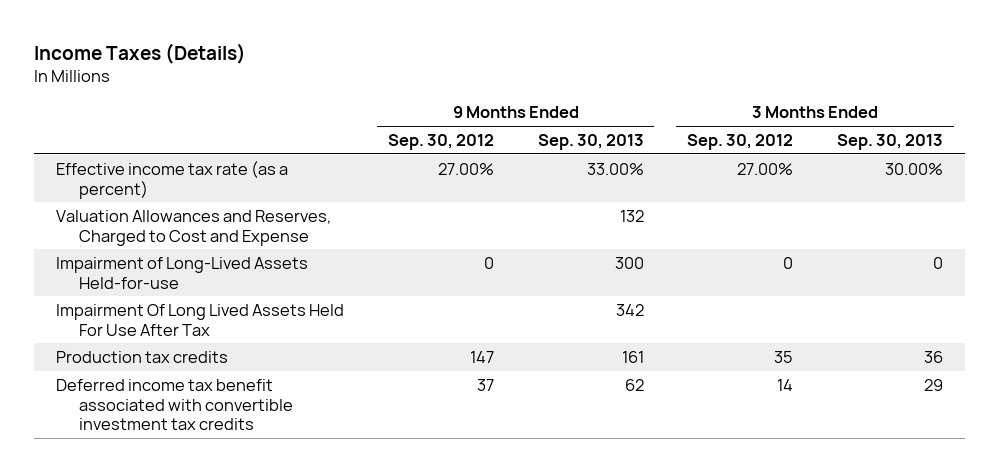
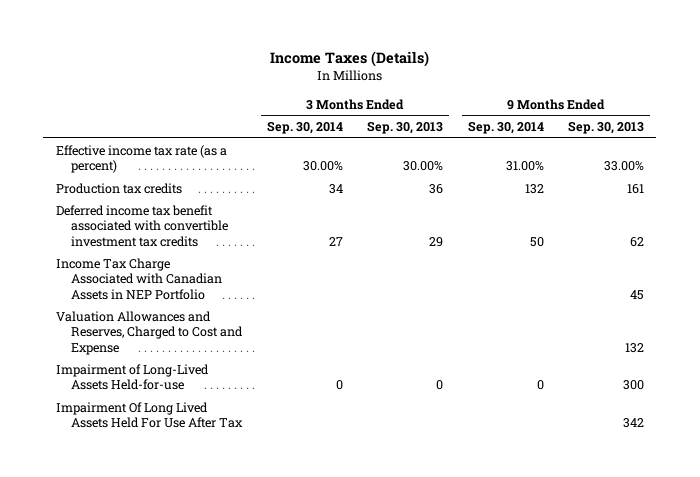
[387,133,494,150] Sep. 30, 2012 -> none
[687,133,794,150] Sep. 30, 2012 -> none
none -> [266,121,343,135] Sep. 30, 2014
none -> [467,121,544,135] Sep. 30, 2014
[56,350,229,363] Production tax credits -> [55,182,182,194] Production tax credits
[56,378,294,431] Deferred income tax benefit associated with convertible investment tax credits -> [55,204,229,247] Deferred income tax benefit associated with convertible investment tax credits
none -> [55,257,223,300] Income Tax Charge Associated with Canadian Assets in NEP Portfolio

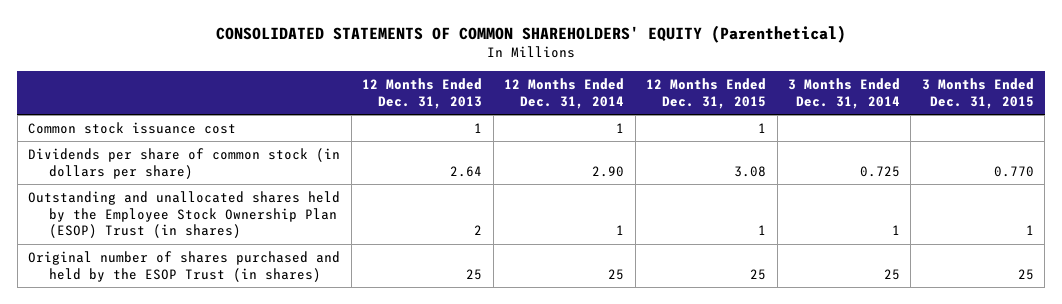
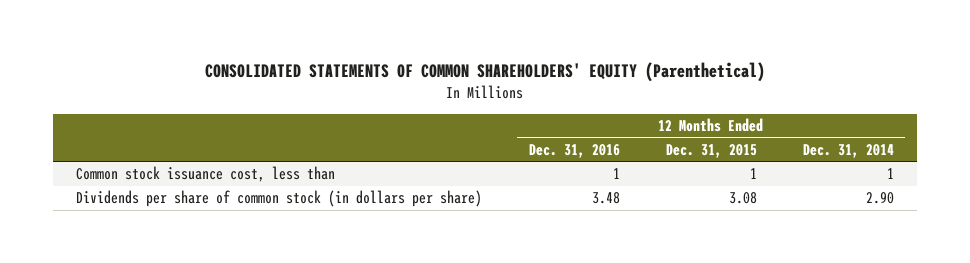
[362,78,483,109] 12 Months Ended Dec. 31, 2013 -> none
[788,78,901,109] 3 Months Ended Dec. 31, 2014 -> none
[921,78,1034,109] 3 Months Ended Dec. 31, 2015 -> none
none -> [528,143,620,158] Dec. 31, 2016
[28,122,237,135] Common stock issuance cost -> [76,166,336,183] Common stock issuance cost, less than
[28,191,341,239] Outstanding and unallocated shares held by the Employee Stock Ownership Plan (ESOP) Trust (in shares) -> none
[28,251,341,282] Original number of shares purchased and held by the ESOP Trust (in shares) -> none

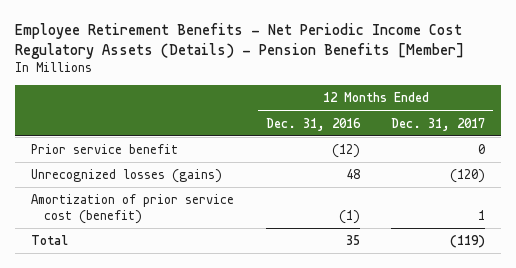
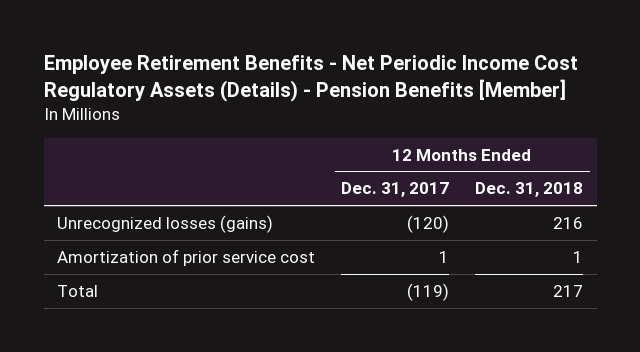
[265,117,361,131] Dec. 31, 2016 -> none
none -> [475,182,584,198] Dec. 31, 2018
[30,144,178,155] Prior service benefit -> none
[30,194,234,225] Amortization of prior service cost (benefit) -> [56,249,315,267] Amortization of prior service cost

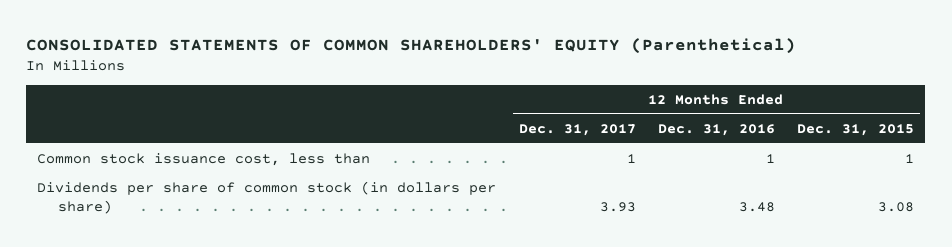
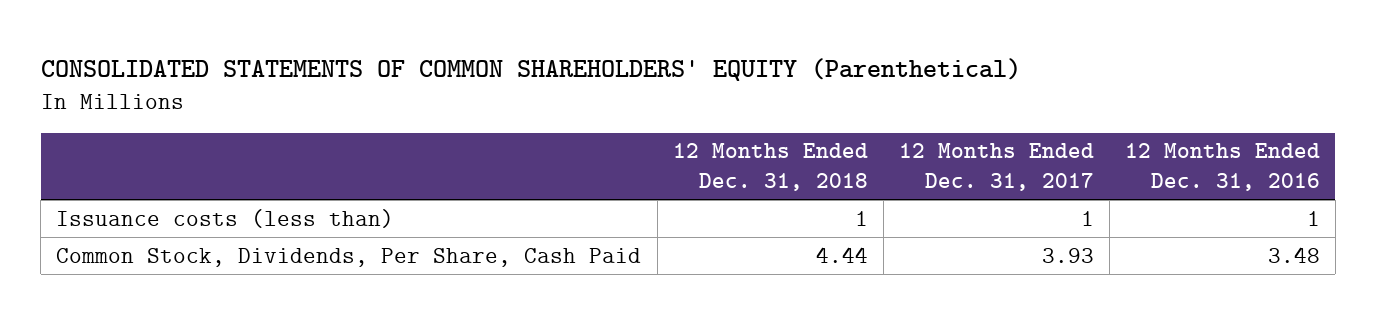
[797,123,915,136] Dec. 31, 2015 -> none
none -> [672,143,868,192] 12 Months Ended Dec. 31, 2018
[37,152,371,166] Common stock issuance cost, less than -> [56,208,395,228] Issuance costs (less than)
[37,180,497,214] Dividends per share of common stock (in dollars per share) -> [56,247,642,267] Common Stock, Dividends, Per Share, Cash Paid

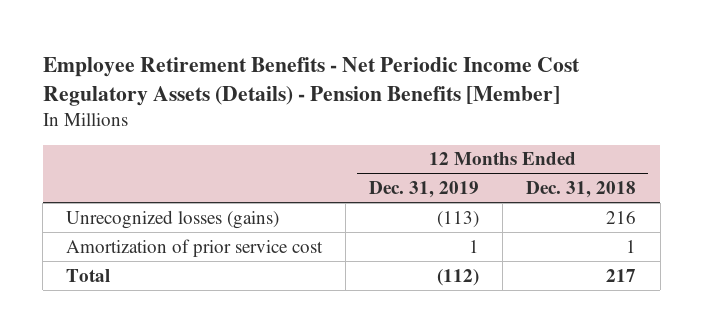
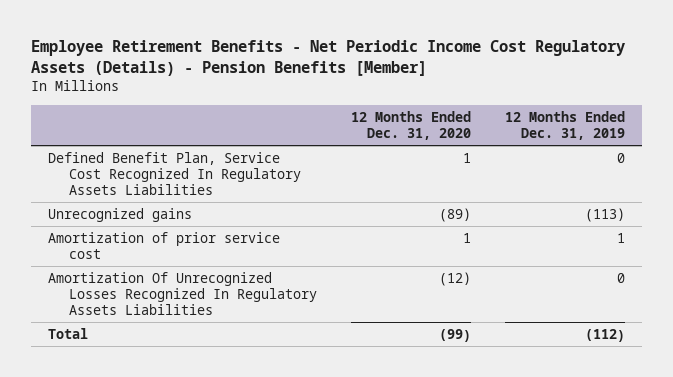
[526,181,637,199] Dec. 31, 2018 -> none
none -> [351,110,472,140] 12 Months Ended Dec. 31, 2020
none -> [47,151,302,196] Defined Benefit Plan, Service Cost Recognized In Regulatory Assets Liabilities
[66,209,280,229] Unrecognized losses (gains) -> [47,207,192,222] Unrecognized gains
none -> [47,271,318,316] Amortization Of Unrecognized Losses Recognized In Regulatory Assets Liabilities

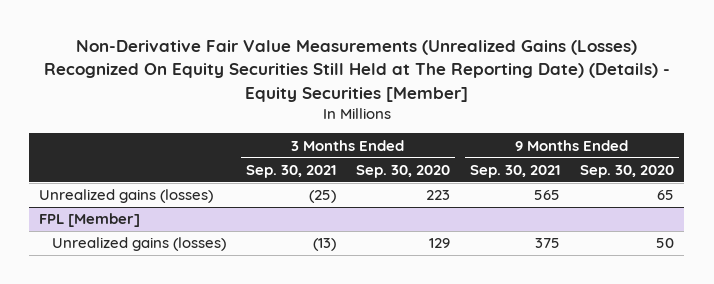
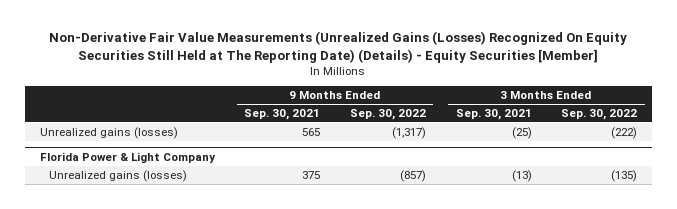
[356,164,451,178] Sep. 30, 2020 -> none
[580,164,675,178] Sep. 30, 2020 -> none
none -> [349,109,426,121] Sep. 30, 2022
none -> [561,109,638,121] Sep. 30, 2022
[39,213,141,228] FPL [Member] -> [39,151,216,163] Florida Power & Light Company

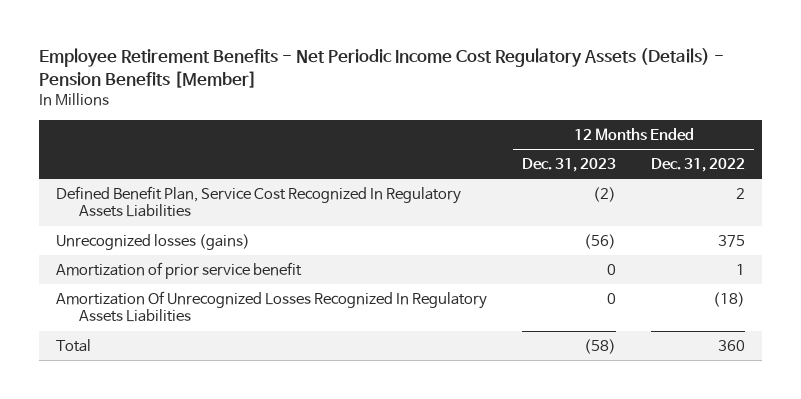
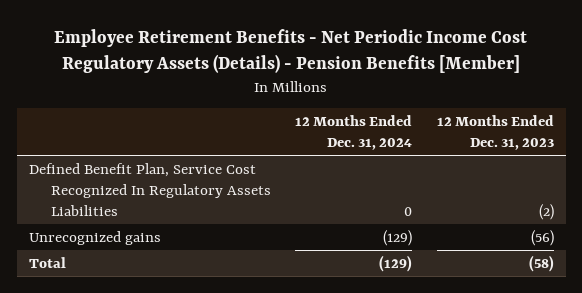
[650,158,745,173] Dec. 31, 2022 -> none
none -> [295,115,413,151] 12 Months Ended Dec. 31, 2024
[56,261,303,279] Amortization of prior service benefit -> none
[56,290,488,323] Amortization Of Unrecognized Losses Recognized In Regulatory Assets Liabilities -> none
[56,233,251,250] Unrecognized losses (gains) -> [28,230,161,245] Unrecognized gains

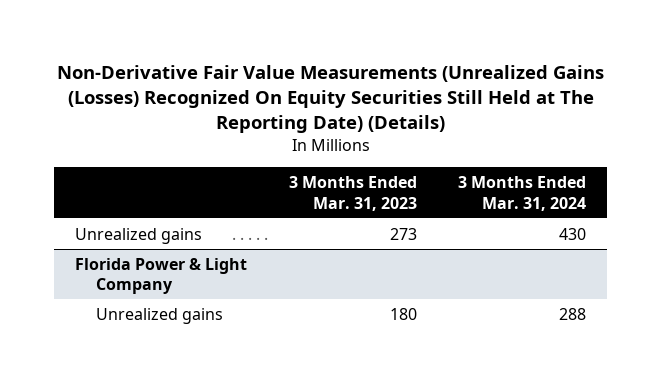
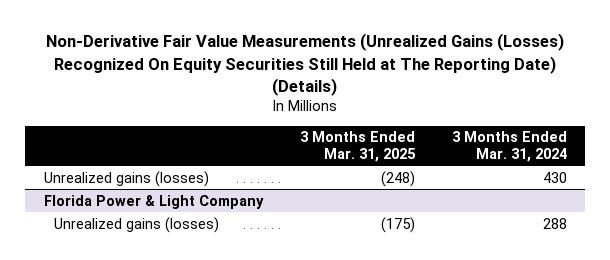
[288,176,417,211] 3 Months Ended Mar. 31, 2023 -> none
none -> [299,131,416,162] 3 Months Ended Mar. 31, 2025
[74,227,202,244] Unrealized gains -> [43,170,209,187] Unrealized gains (losses)
[96,307,224,324] Unrealized gains -> [54,216,220,233] Unrealized gains (losses)

